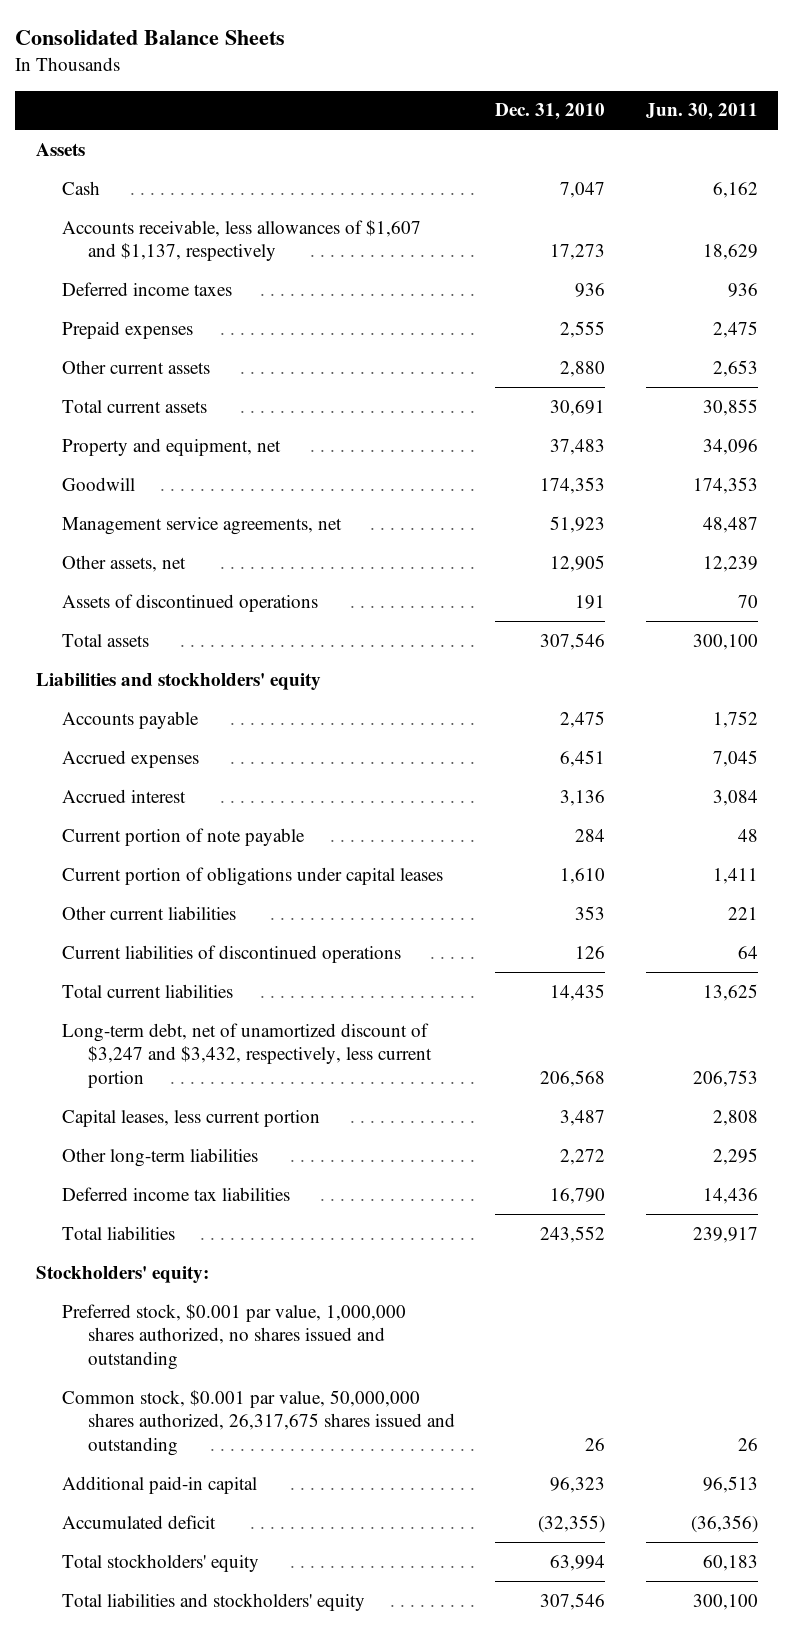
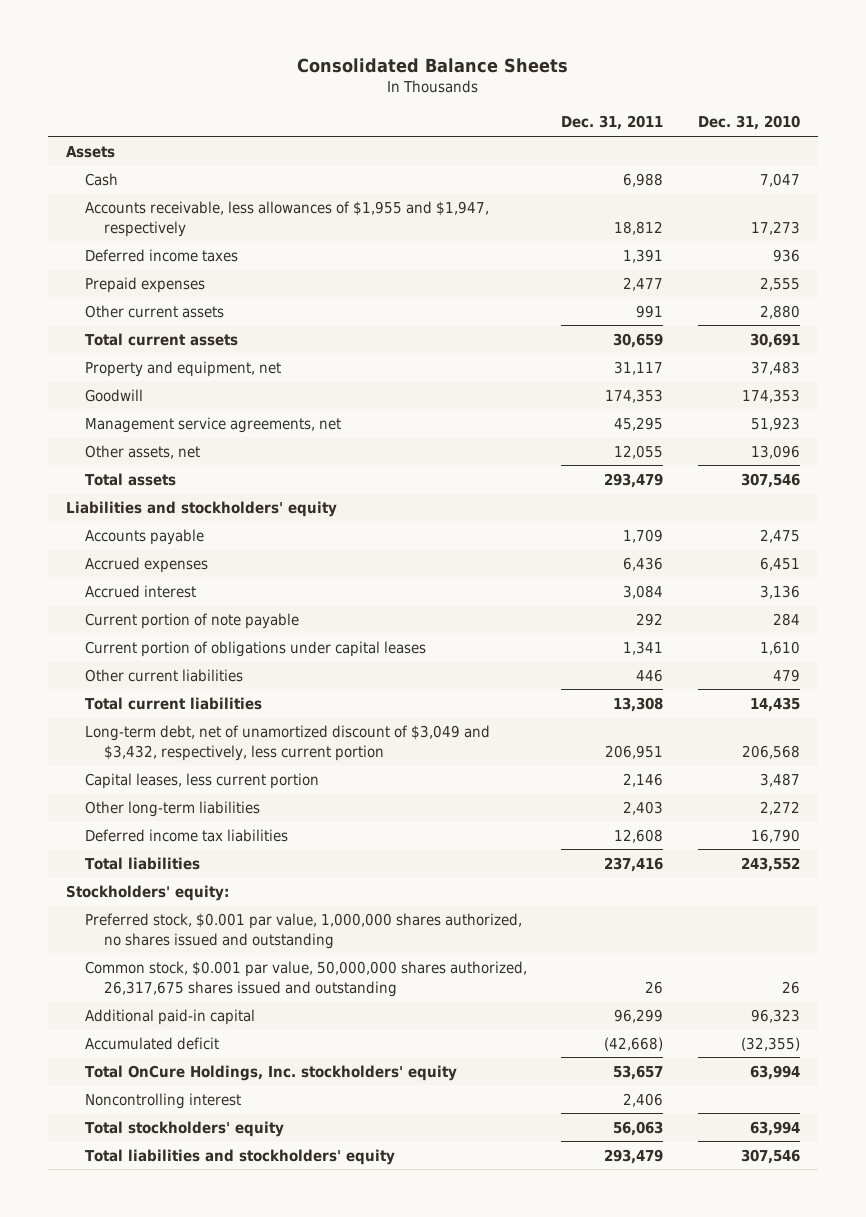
[645,103,758,121] Jun. 30, 2011 -> none
none -> [561,115,664,131] Dec. 31, 2011
[61,219,421,262] Accounts receivable, less allowances of $1,607 and $1,137, respectively -> [84,200,489,237] Accounts receivable, less allowances of $1,955 and $1,947, respectively
[61,593,318,612] Assets of discontinued operations -> none
[550,554,606,572] 12,905 -> [751,444,801,459] 13,096
[61,944,401,963] Current liabilities of discontinued operations -> none
[575,905,606,920] 353 -> [773,668,801,682] 479
[61,1022,432,1089] Long-term debt, net of unamortized discount of $3,247 and $3,432, respectively, less current portion -> [84,724,490,761] Long-term debt, net of unamortized discount of $3,049 and $3,432, respectively, less current portion
none -> [84,1064,457,1081] Total OnCure Holdings, Inc. stockholders' equity
none -> [84,1092,241,1109] Noncontrolling interest

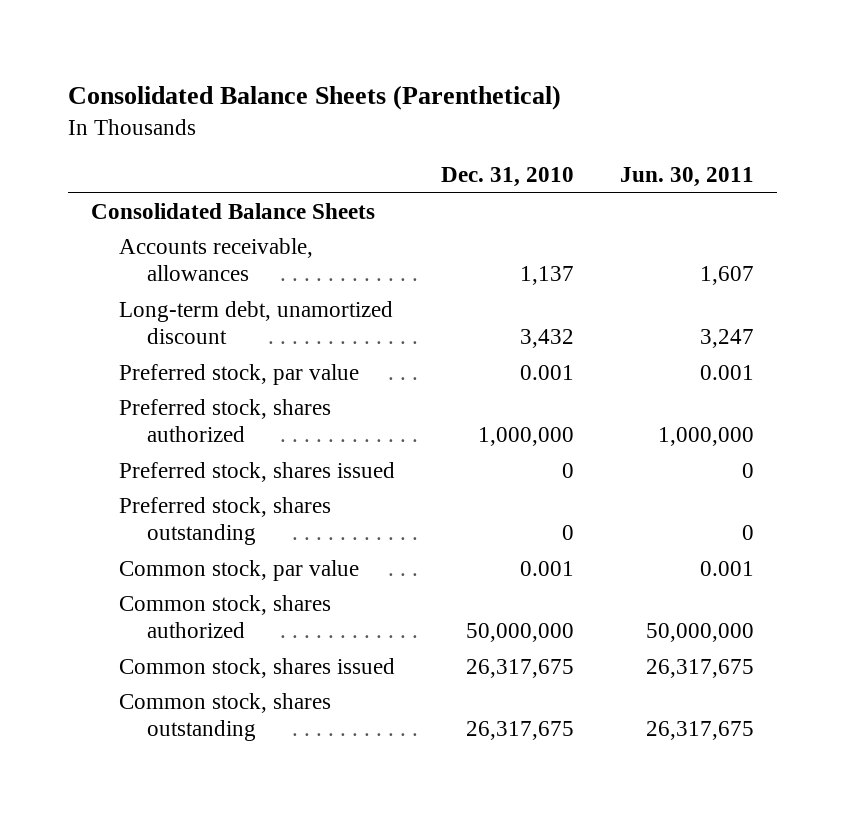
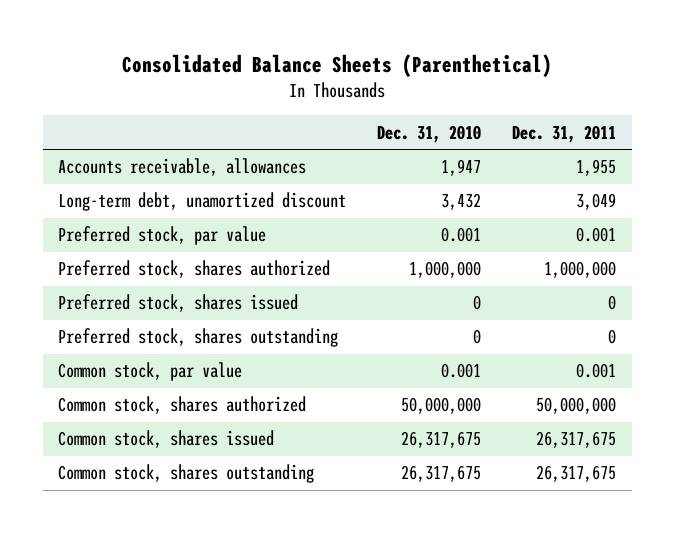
[619,167,754,188] Jun. 30, 2011 -> none
none -> [512,124,617,143] Dec. 31, 2011
[91,203,376,220] Consolidated Balance Sheets -> none
[520,266,575,286] 1,137 -> [441,159,482,177] 1,947

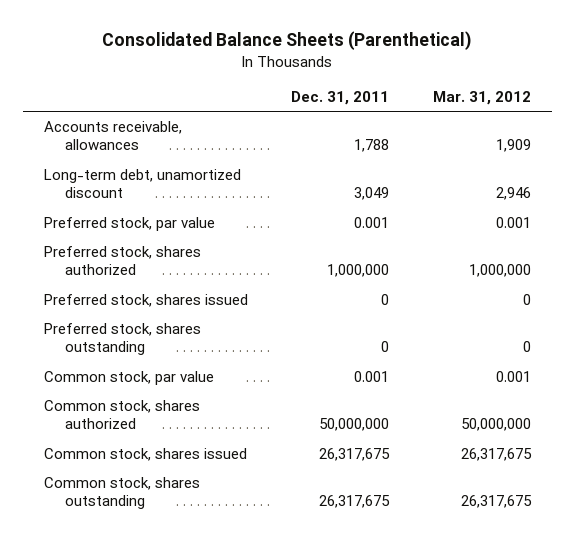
[377,124,482,143] Dec. 31, 2010 -> none
none -> [432,91,531,106] Mar. 31, 2012
[576,159,617,177] 1,955 -> [354,139,390,153] 1,788

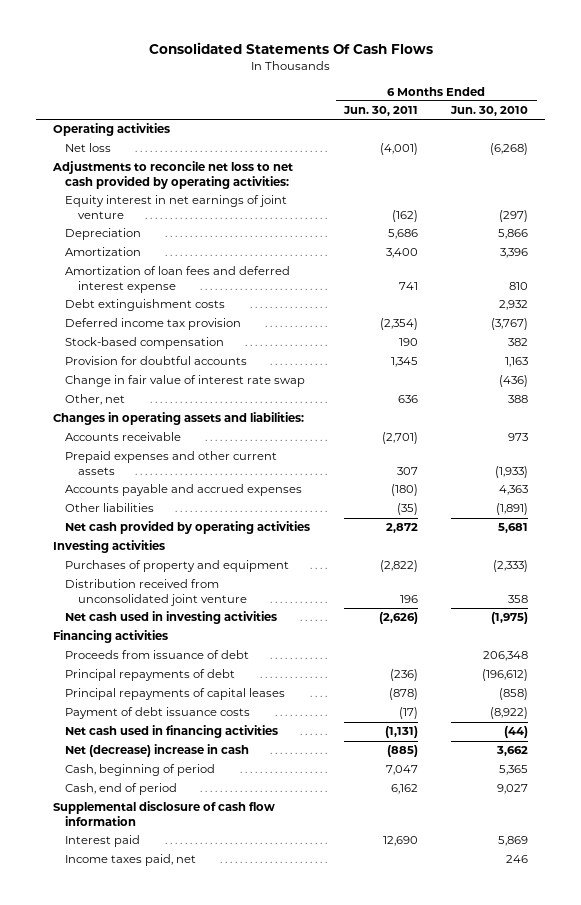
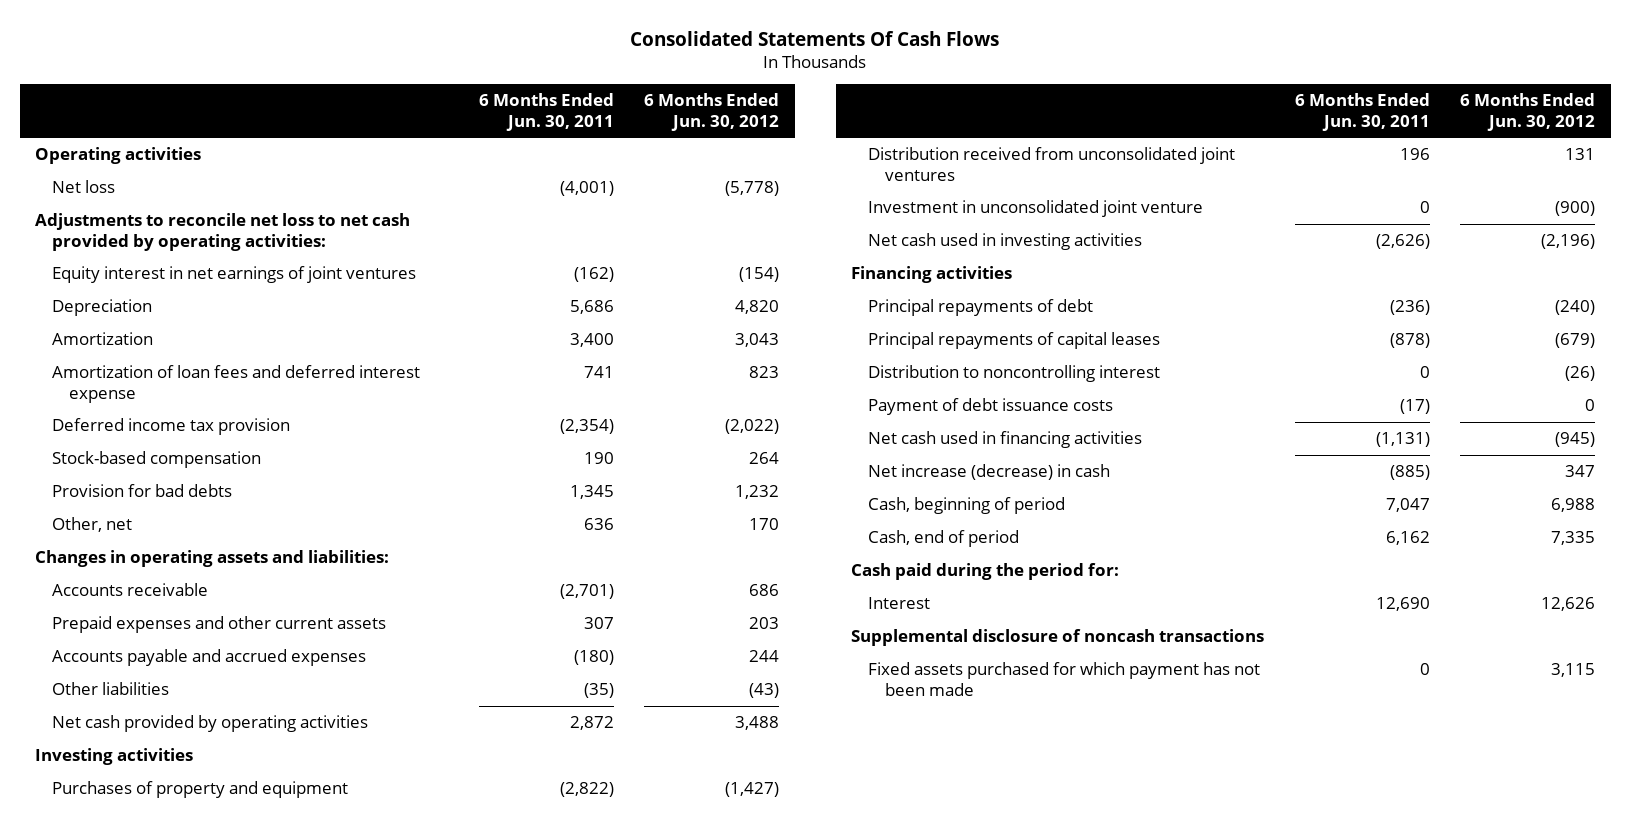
[450,106,529,117] Jun. 30, 2010 -> none
none -> [644,93,780,131] 6 Months Ended Jun. 30, 2012
[65,195,288,219] Equity interest in net earnings of joint venture -> [52,266,417,284] Equity interest in net earnings of joint ventures
[65,299,226,312] Debt extinguishment costs -> none
[65,375,306,388] Change in fair value of interest rate swap -> none
[65,356,248,366] Provision for doubtful accounts -> [52,484,233,498] Provision for bad debts
[65,579,248,606] Distribution received from unconsolidated joint venture -> [868,147,1236,181] Distribution received from unconsolidated joint ventures
none -> [868,200,1204,218] Investment in unconsolidated joint venture
[65,650,250,660] Proceeds from issuance of debt -> none
none -> [868,365,1161,383] Distribution to noncontrolling interest
[65,744,250,758] Net (decrease) increase in cash -> [868,464,1111,481] Net increase (decrease) in cash
[52,801,275,826] Supplemental disclosure of cash flow information -> none
[65,854,197,867] Income taxes paid, net -> none
none -> [851,563,1120,581] Cash paid during the period for:
[65,835,141,848] Interest paid -> [868,597,931,610] Interest
none -> [851,629,1265,647] Supplemental disclosure of noncash transactions
none -> [868,662,1261,696] Fixed assets purchased for which payment has not been made

